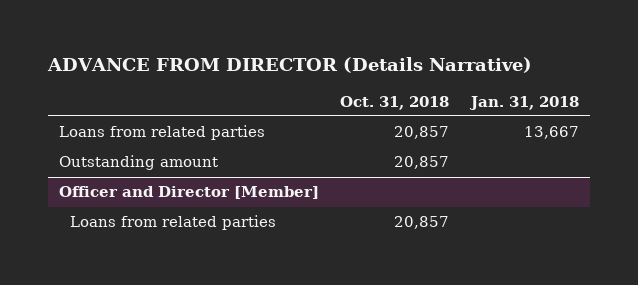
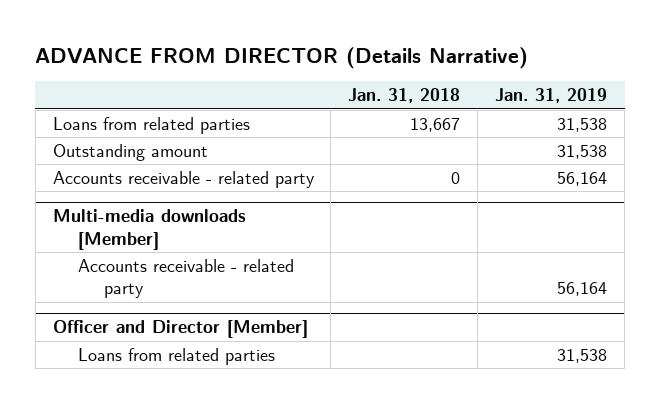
[340,95,450,110] Oct. 31, 2018 -> none
none -> [495,88,608,104] Jan. 31, 2019
none -> [52,171,315,189] Accounts receivable - related party
none -> [52,209,246,250] Multi-media downloads [Member]
none -> [78,259,295,299] Accounts receivable - related party

